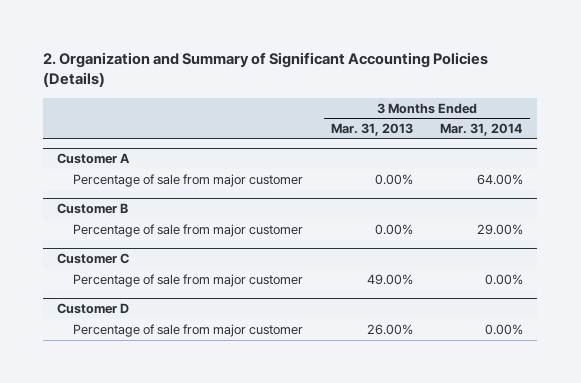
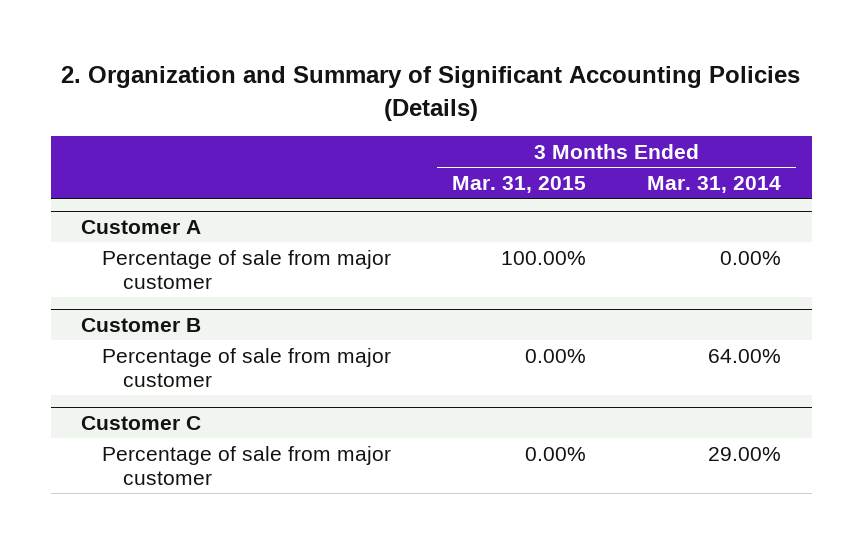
[330,123,413,137] Mar. 31, 2013 -> none
none -> [452,175,587,193] Mar. 31, 2015
[477,173,524,185] 64.00% -> [720,250,782,265] 0.00%
[477,223,524,235] 29.00% -> [708,348,782,363] 64.00%
[57,303,130,315] Customer D -> none
[72,323,303,337] Percentage of sale from major customer -> none
[485,273,524,285] 0.00% -> [708,446,782,461] 29.00%

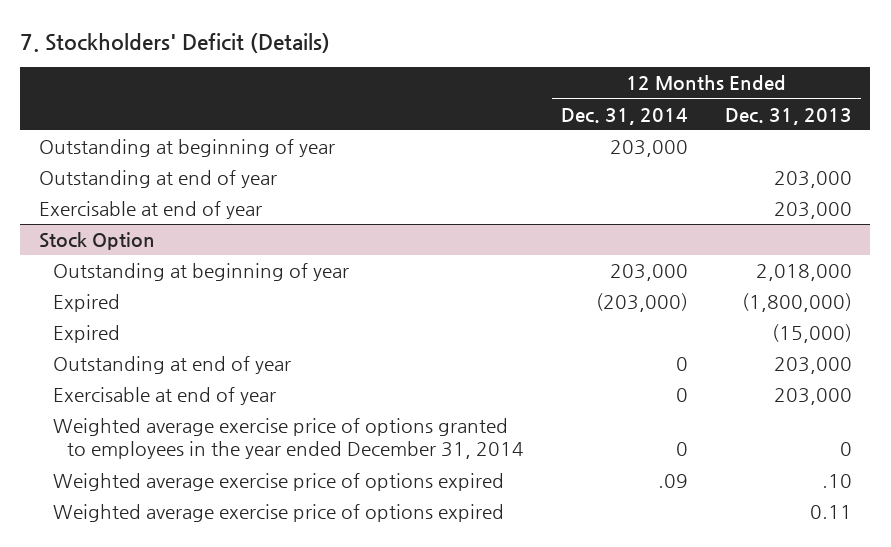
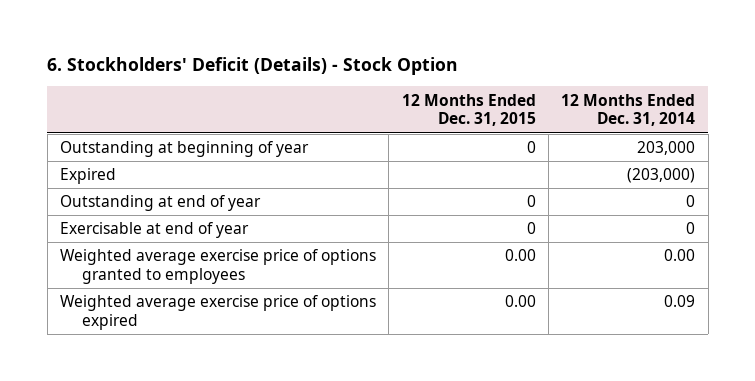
[20,32,331,53] 7. Stockholders' Deficit (Details) -> [47,57,459,76] 6. Stockholders' Deficit (Details) - Stock Option
[724,107,852,125] Dec. 31, 2013 -> none
none -> [401,93,536,127] 12 Months Ended Dec. 31, 2015
[38,170,277,189] Outstanding at end of year -> none
[38,201,262,220] Exercisable at end of year -> none
[38,232,155,251] Stock Option -> none
[52,263,349,282] Outstanding at beginning of year -> none
[52,325,120,344] Expired -> none
[52,504,504,523] Weighted average exercise price of options expired -> none
[52,418,524,460] Weighted average exercise price of options granted to employees in the year ended December 31, 2014 -> [59,249,376,284] Weighted average exercise price of options granted to employees
[675,442,688,457] 0 -> [664,249,696,262] 0.00
[657,474,688,489] .09 -> [664,295,696,308] 0.09

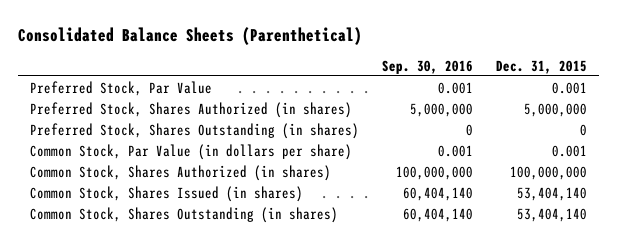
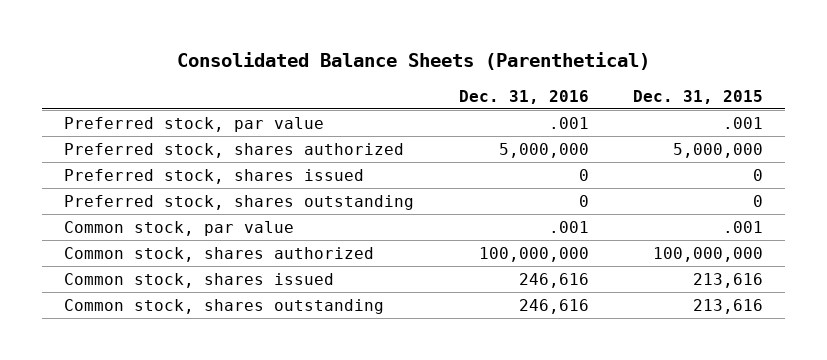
[382,59,474,74] Sep. 30, 2016 -> none
none -> [458,89,589,104] Dec. 31, 2016
[29,80,212,96] Preferred Stock, Par Value -> [64,116,325,132] Preferred stock, par value
[552,81,588,94] 0.001 -> [722,116,763,129] .001
[29,101,352,118] Preferred Stock, Shares Authorized (in shares) -> [64,142,405,158] Preferred stock, shares authorized
none -> [64,168,365,184] Preferred stock, shares issued
[29,122,359,139] Preferred Stock, Shares Outstanding (in shares) -> [64,194,415,210] Preferred stock, shares outstanding
[29,143,352,160] Common Stock, Par Value (in dollars per share) -> [64,220,295,236] Common stock, par value
[552,144,588,157] 0.001 -> [722,220,763,233] .001
[29,164,331,181] Common Stock, Shares Authorized (in shares) -> [64,246,375,262] Common stock, shares authorized
[29,185,303,202] Common Stock, Shares Issued (in shares) -> [64,272,335,288] Common stock, shares issued
[517,186,588,201] 53,404,140 -> [692,272,763,288] 213,616
[29,206,338,223] Common Stock, Shares Outstanding (in shares) -> [64,298,385,314] Common stock, shares outstanding
[517,207,588,222] 53,404,140 -> [692,298,763,314] 213,616

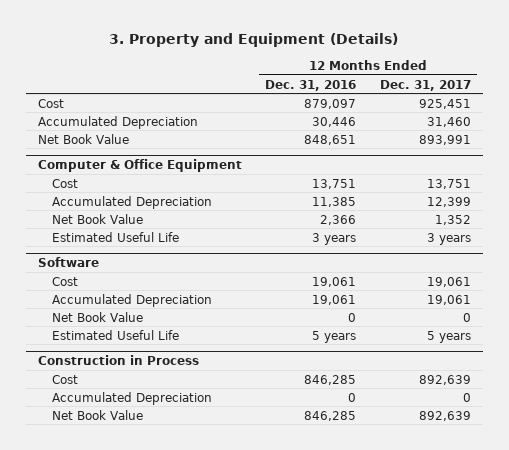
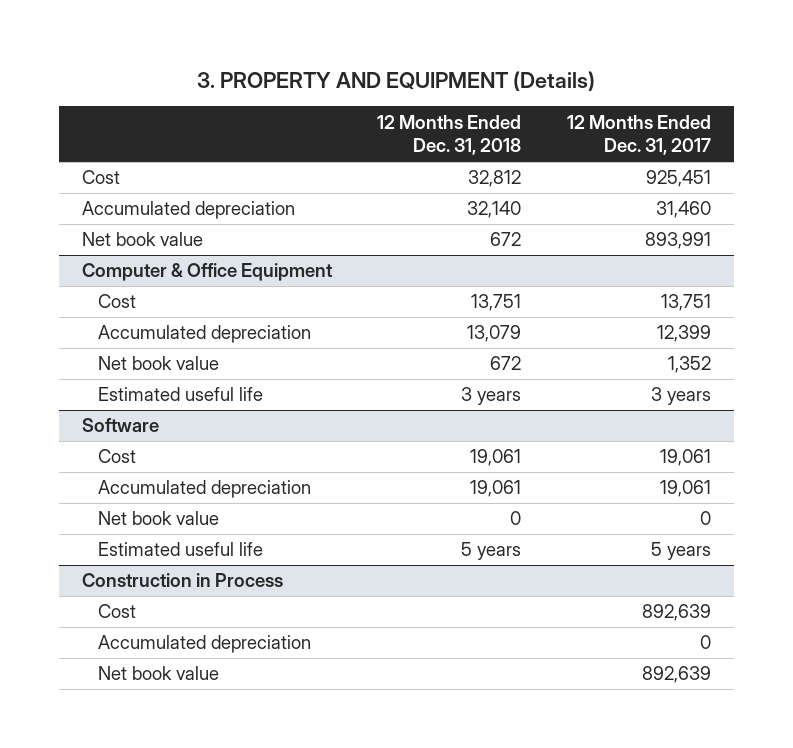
[109,33,399,48] 3. Property and Equipment (Details) -> [197,70,596,91] 3. PROPERTY AND EQUIPMENT (Details)
[265,79,357,91] Dec. 31, 2016 -> none
none -> [377,114,522,156] 12 Months Ended Dec. 31, 2018
[37,115,198,129] Accumulated Depreciation -> [81,201,295,220] Accumulated depreciation
[37,133,129,144] Net Book Value -> [81,232,203,247] Net book value
[52,195,213,209] Accumulated Depreciation -> [97,325,311,344] Accumulated depreciation
[52,213,144,224] Net Book Value -> [97,356,219,371] Net book value
[52,231,180,242] Estimated Useful Life -> [97,387,263,402] Estimated useful life
[52,293,213,307] Accumulated Depreciation -> [97,480,311,499] Accumulated depreciation
[52,311,144,322] Net Book Value -> [97,511,219,526] Net book value
[52,329,180,340] Estimated Useful Life -> [97,542,263,557] Estimated useful life
[52,391,213,405] Accumulated Depreciation -> [97,635,311,654] Accumulated depreciation
[52,409,144,420] Net Book Value -> [97,666,219,681] Net book value

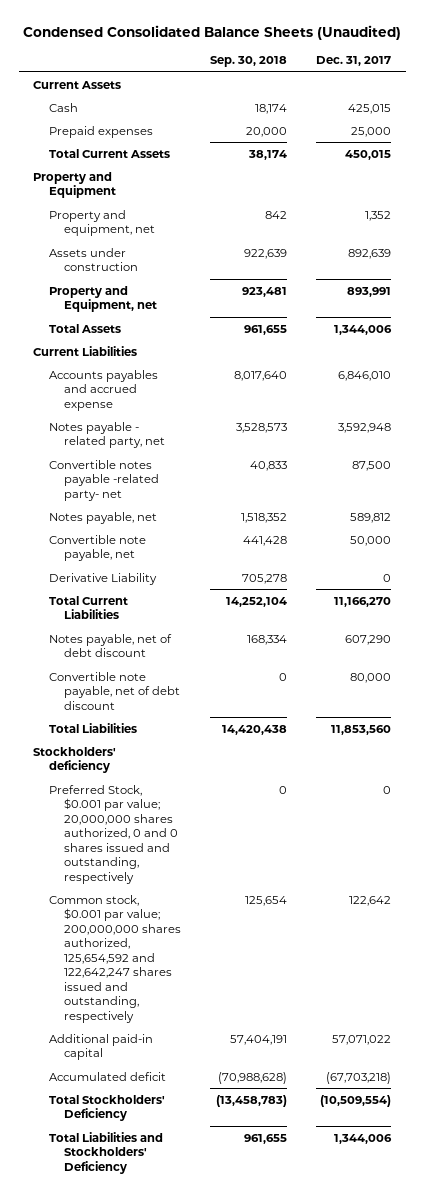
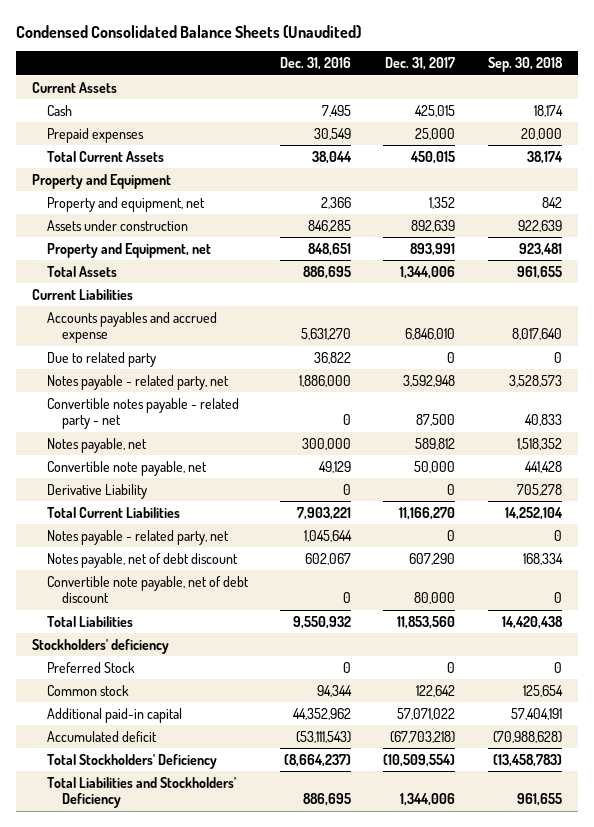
none -> [280,57,352,71] Dec. 31, 2016
none -> [47,351,157,367] Due to related party
[48,459,160,501] Convertible notes payable -related party- net -> [47,397,240,430] Convertible notes payable - related party - net
none -> [47,529,230,545] Notes payable - related party, net
[48,784,179,884] Preferred Stock, $0.001 par value; 20,000,000 shares authorized, 0 and 0 shares issued and outstanding, respectively -> [47,661,136,673] Preferred Stock
[48,894,182,1023] Common stock, $0.001 par value; 200,000,000 shares authorized, 125,654,592 and 122,642,247 shares issued and outstanding, respectively -> [47,684,130,696] Common stock

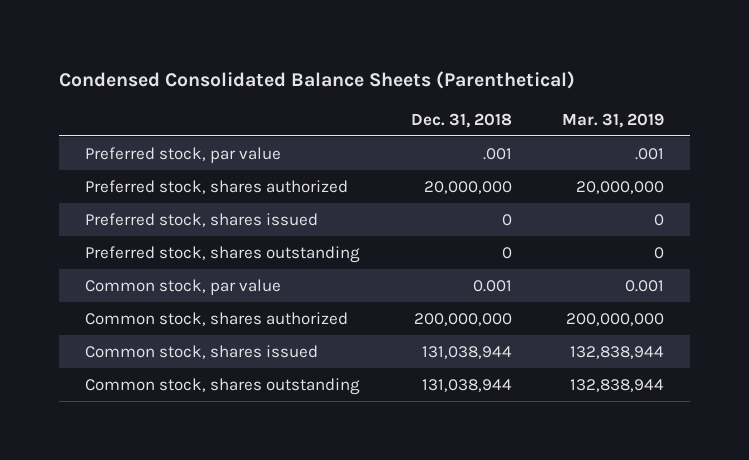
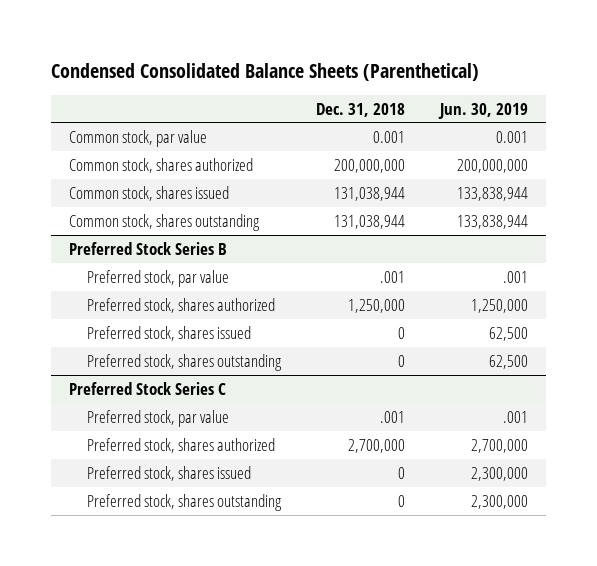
[562,112,665,128] Mar. 31, 2019 -> none
none -> [438,102,529,119] Jun. 30, 2019
[84,146,281,163] Preferred stock, par value -> none
[84,179,348,194] Preferred stock, shares authorized -> none
[84,212,318,227] Preferred stock, shares issued -> none
[84,245,360,263] Preferred stock, shares outstanding -> none
none -> [68,241,227,255] Preferred Stock Series B
none -> [87,269,230,287] Preferred stock, par value
none -> [87,297,276,313] Preferred stock, shares authorized
none -> [87,325,252,341] Preferred stock, shares issued
none -> [87,353,283,371] Preferred stock, shares outstanding
none -> [68,381,226,395] Preferred Stock Series C
none -> [87,409,230,427] Preferred stock, par value
none -> [87,437,276,453] Preferred stock, shares authorized
none -> [87,465,252,481] Preferred stock, shares issued
none -> [87,493,283,511] Preferred stock, shares outstanding

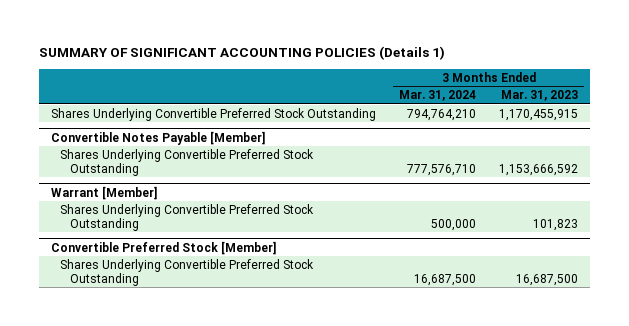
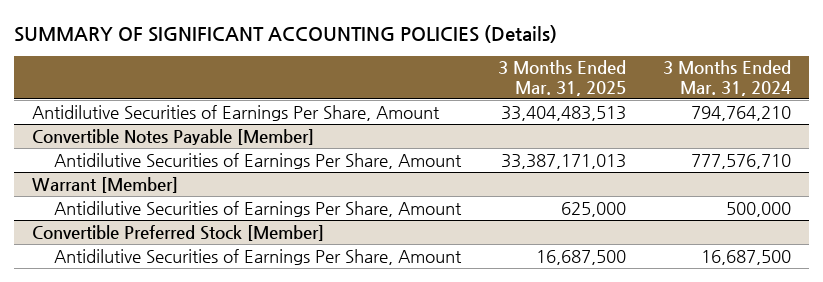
[38,46,445,61] SUMMARY OF SIGNIFICANT ACCOUNTING POLICIES (Details 1) -> [14,24,558,43] SUMMARY OF SIGNIFICANT ACCOUNTING POLICIES (Details)
[501,90,579,102] Mar. 31, 2023 -> none
none -> [497,60,626,96] 3 Months Ended Mar. 31, 2025
[50,107,376,121] Shares Underlying Convertible Preferred Stock Outstanding -> [32,104,441,121] Antidilutive Securities of Earnings Per Share, Amount
[60,148,315,176] Shares Underlying Convertible Preferred Stock Outstanding -> [54,152,463,169] Antidilutive Securities of Earnings Per Share, Amount
[60,203,315,231] Shares Underlying Convertible Preferred Stock Outstanding -> none
none -> [54,200,463,217] Antidilutive Securities of Earnings Per Share, Amount
[60,258,315,286] Shares Underlying Convertible Preferred Stock Outstanding -> [54,248,463,265] Antidilutive Securities of Earnings Per Share, Amount

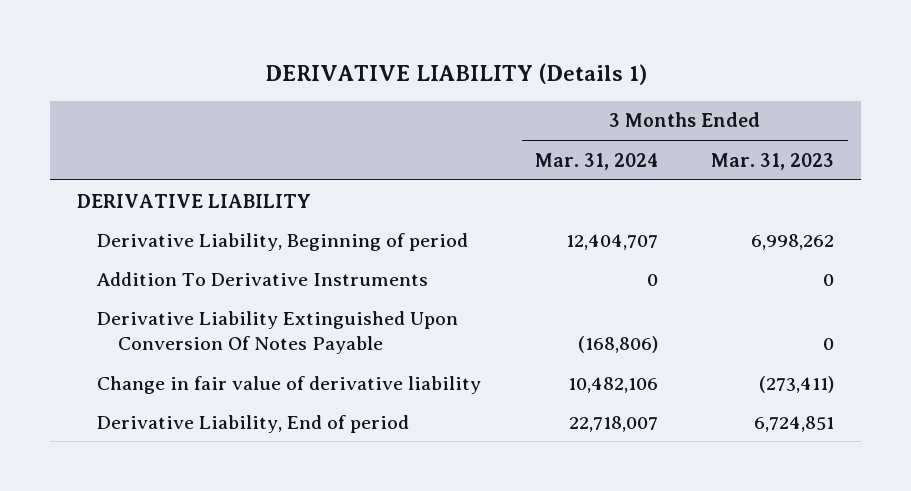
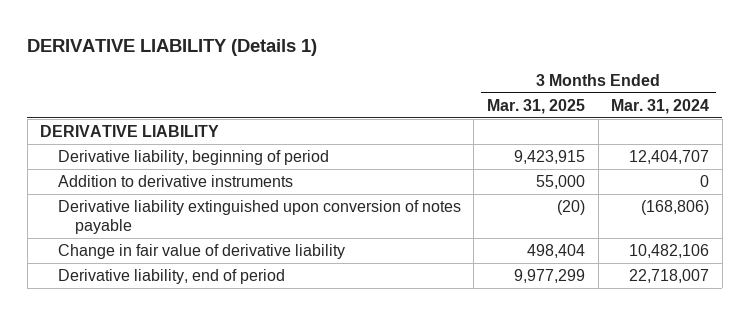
[711,152,835,170] Mar. 31, 2023 -> none
none -> [487,98,586,114] Mar. 31, 2025
[97,232,469,251] Derivative Liability, Beginning of period -> [57,149,329,165] Derivative liability, beginning of period
[97,271,429,286] Addition To Derivative Instruments -> [57,174,293,187] Addition to derivative instruments
[97,310,459,354] Derivative Liability Extinguished Upon Conversion Of Notes Payable -> [57,199,461,234] Derivative liability extinguished upon conversion of notes payable
[97,414,410,433] Derivative Liability, End of period -> [57,268,285,284] Derivative liability, end of period

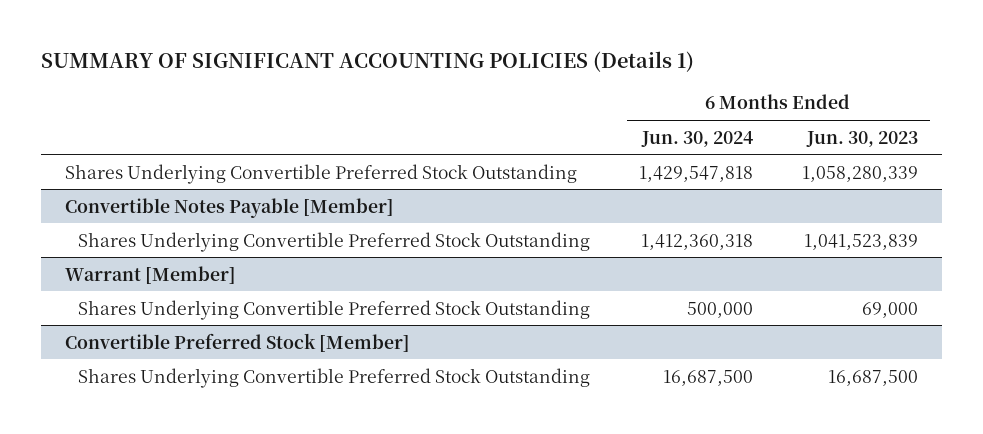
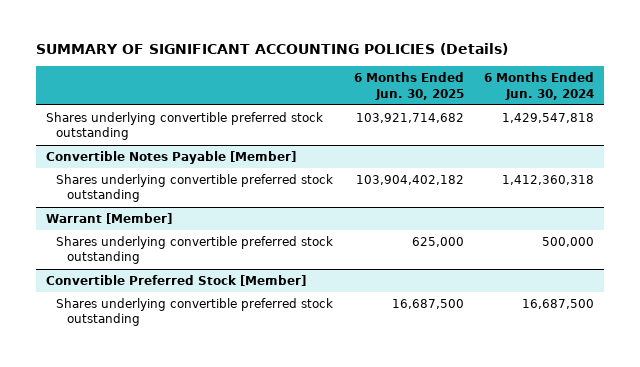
[40,51,694,73] SUMMARY OF SIGNIFICANT ACCOUNTING POLICIES (Details 1) -> [35,43,508,56] SUMMARY OF SIGNIFICANT ACCOUNTING POLICIES (Details)
[805,130,918,147] Jun. 30, 2023 -> none
none -> [353,72,464,100] 6 Months Ended Jun. 30, 2025
[65,163,578,184] Shares Underlying Convertible Preferred Stock Outstanding -> [45,112,323,141] Shares underlying convertible preferred stock outstanding
[78,231,591,252] Shares Underlying Convertible Preferred Stock Outstanding -> [56,174,334,203] Shares underlying convertible preferred stock outstanding
[78,299,591,320] Shares Underlying Convertible Preferred Stock Outstanding -> [56,236,334,265] Shares underlying convertible preferred stock outstanding
[78,367,591,388] Shares Underlying Convertible Preferred Stock Outstanding -> [56,298,334,327] Shares underlying convertible preferred stock outstanding

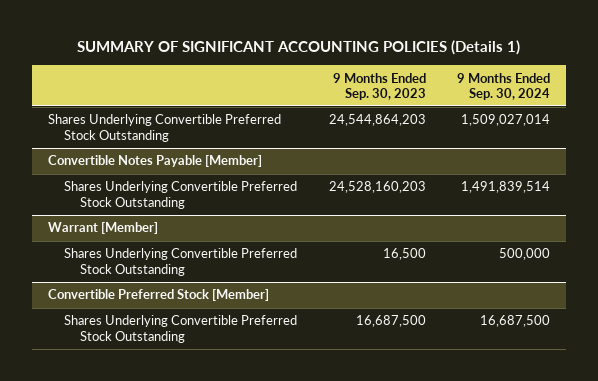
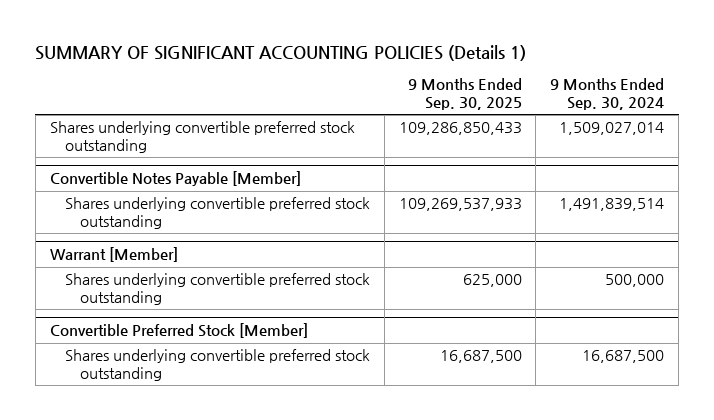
[332,72,426,100] 9 Months Ended Sep. 30, 2023 -> none
none -> [407,78,522,110] 9 Months Ended Sep. 30, 2025
[47,114,281,142] Shares Underlying Convertible Preferred Stock Outstanding -> [49,121,355,153] Shares underlying convertible preferred stock outstanding
[64,181,298,209] Shares Underlying Convertible Preferred Stock Outstanding -> [64,197,370,229] Shares underlying convertible preferred stock outstanding
[64,248,298,276] Shares Underlying Convertible Preferred Stock Outstanding -> [64,273,370,305] Shares underlying convertible preferred stock outstanding
[64,315,298,343] Shares Underlying Convertible Preferred Stock Outstanding -> [64,349,370,381] Shares underlying convertible preferred stock outstanding

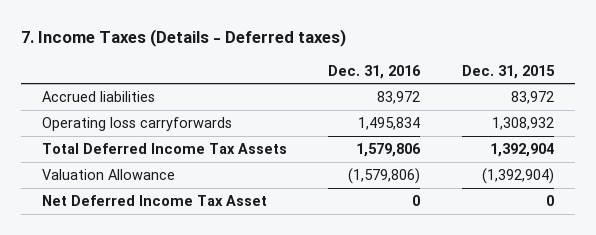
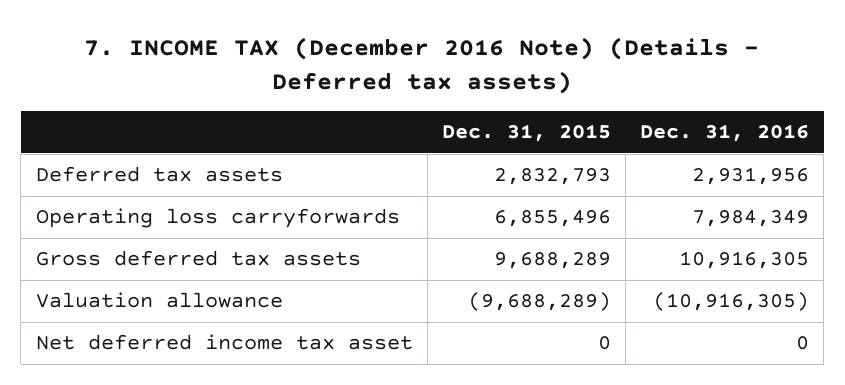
[20,29,346,48] 7. Income Taxes (Details - Deferred taxes) -> [84,36,760,94] 7. INCOME TAX (December 2016 Note) (Details - Deferred tax assets)
[41,91,155,103] Accrued liabilities -> none
none -> [35,166,283,183] Deferred tax assets
[358,117,421,131] 1,495,834 -> [692,210,810,228] 7,984,349
[492,117,555,131] 1,308,932 -> [493,210,611,228] 6,855,496
[41,143,287,155] Total Deferred Income Tax Assets -> [35,250,361,267] Gross deferred tax assets
[356,143,422,158] 1,579,806 -> [679,251,810,270] 10,916,305
[490,143,555,158] 1,392,904 -> [493,252,611,270] 9,688,289
[41,169,175,181] Valuation Allowance -> [35,292,283,309] Valuation allowance
[348,168,421,185] (1,579,806) -> [653,292,810,312] (10,916,305)
[482,168,555,185] (1,392,904) -> [467,292,611,312] (9,688,289)
[41,195,267,207] Net Deferred Income Tax Asset -> [35,334,413,351] Net deferred income tax asset

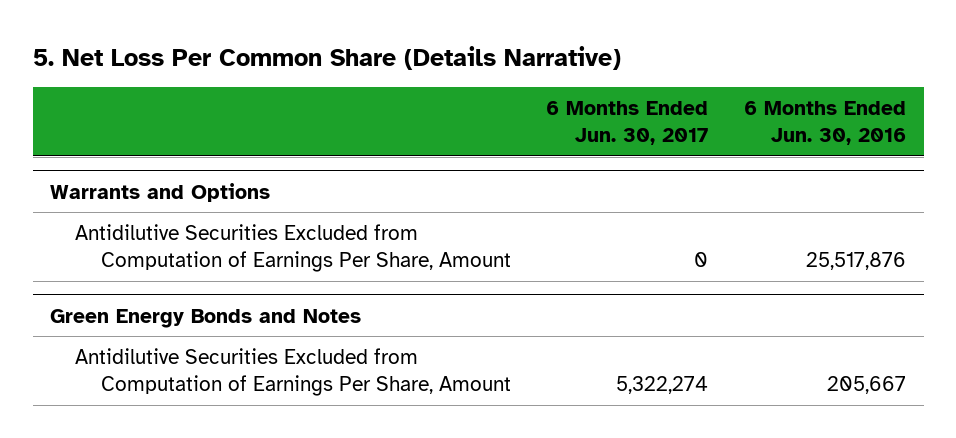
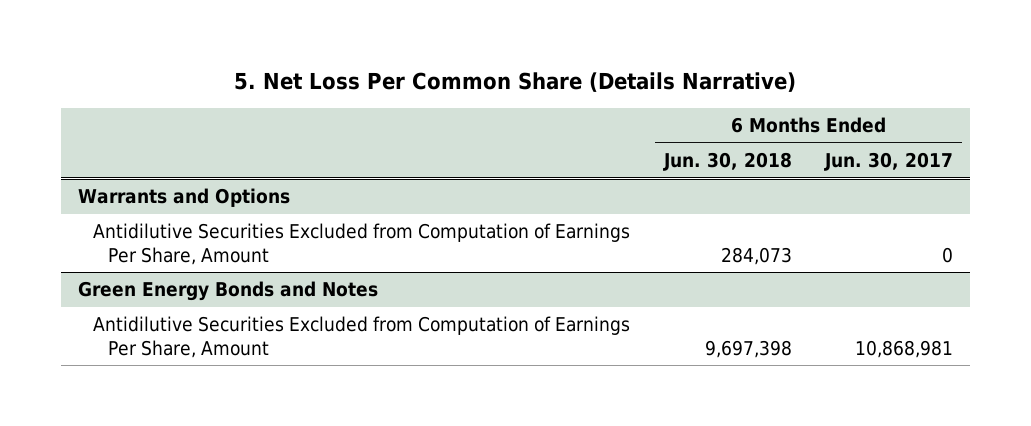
[743,100,906,146] 6 Months Ended Jun. 30, 2016 -> none
none -> [662,152,792,172] Jun. 30, 2018
[616,376,709,395] 5,322,274 -> [855,339,954,358] 10,868,981

